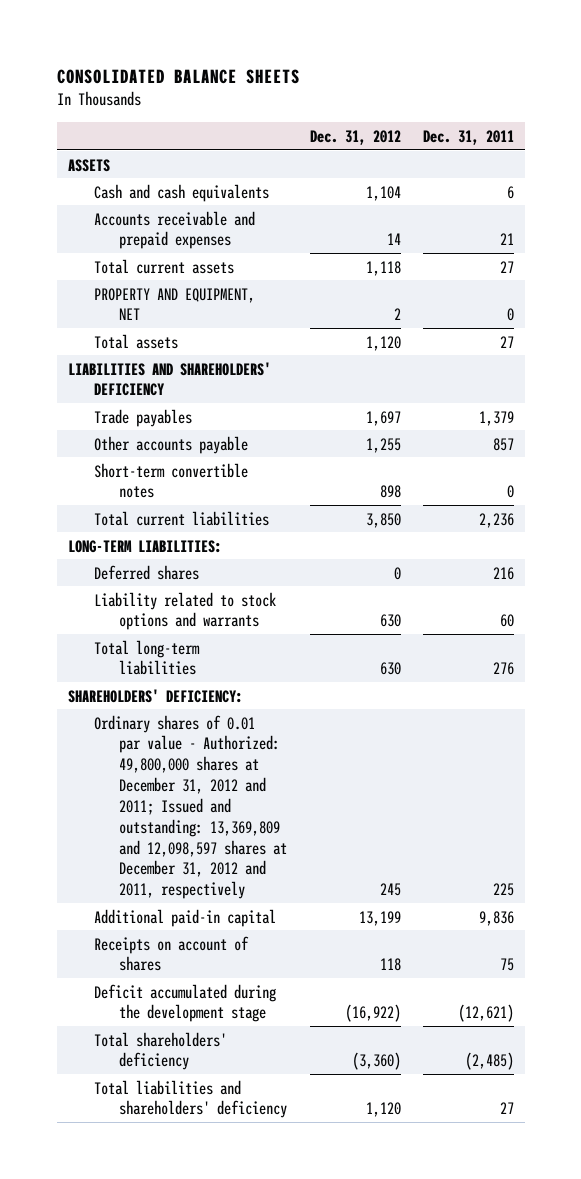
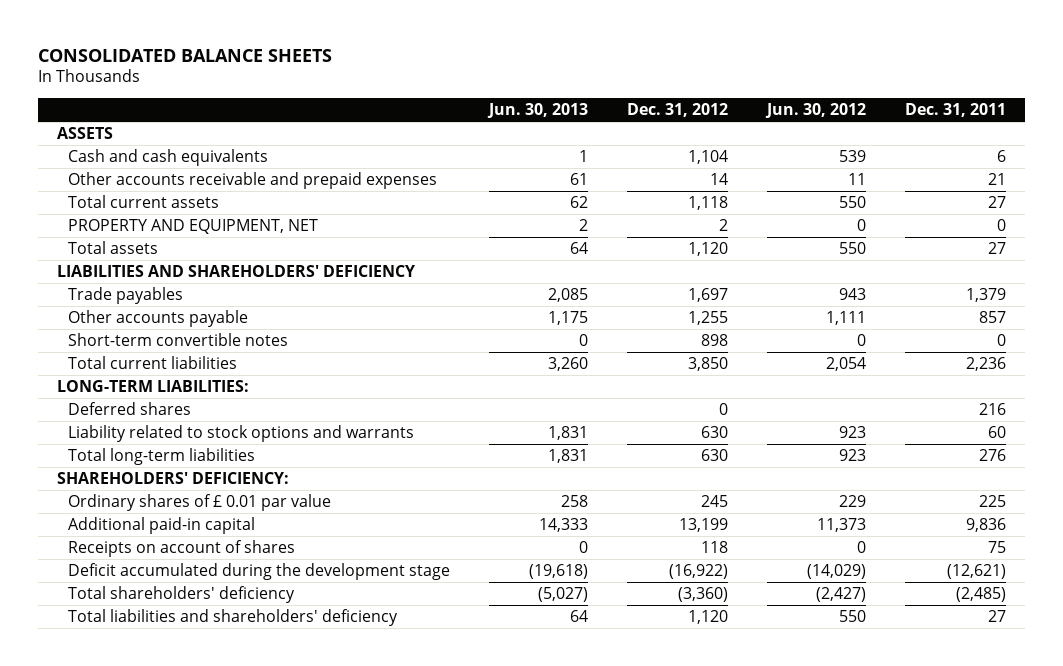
none -> [487,102,589,118] Jun. 30, 2013
none -> [764,102,866,118] Jun. 30, 2012
[93,210,255,250] Accounts receivable and prepaid expenses -> [68,172,438,190] Other accounts receivable and prepaid expenses
[93,714,288,900] Ordinary shares of 0.01 par value - Authorized: 49,800,000 shares at December 31, 2012 and 2011; Issued and outstanding: 13,369,809 and 12,098,597 shares at December 31, 2012 and 2011, respectively -> [68,494,332,512] Ordinary shares of £ 0.01 par value

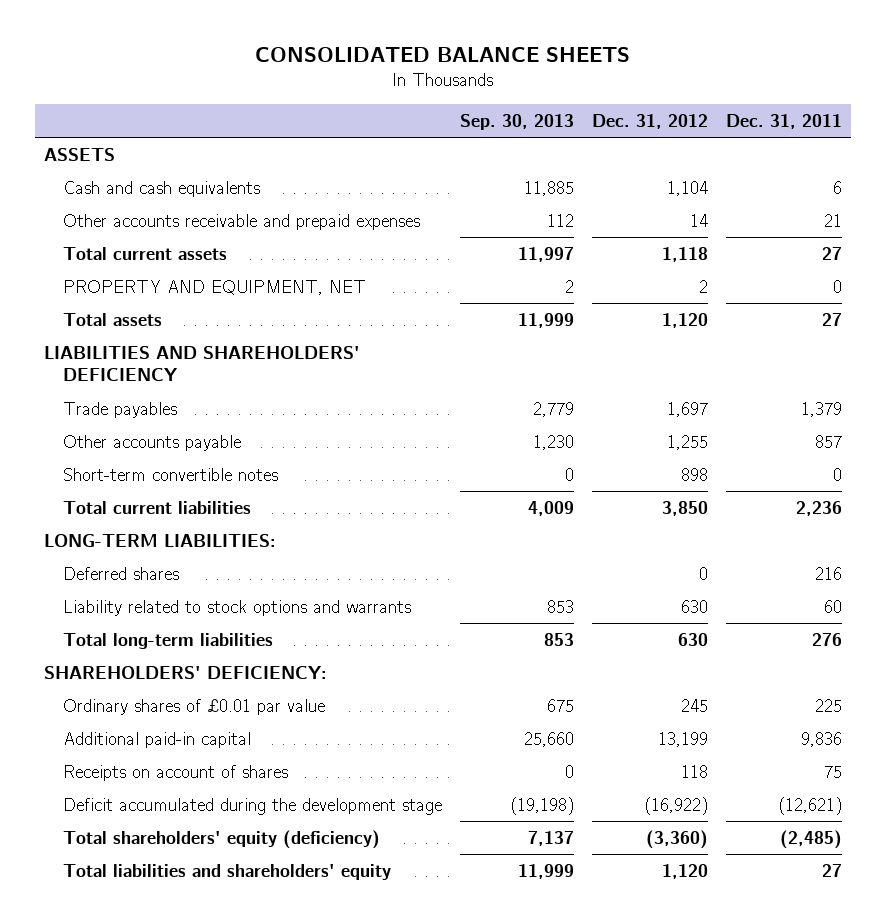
[487,102,589,118] Jun. 30, 2013 -> none
[764,102,866,118] Jun. 30, 2012 -> none
none -> [459,113,574,130] Sep. 30, 2013
[68,494,332,512] Ordinary shares of £ 0.01 par value -> [62,698,325,715] Ordinary shares of £0.01 par value
[68,586,296,604] Total shareholders' deficiency -> [62,829,380,849] Total shareholders' equity (deficiency)
[68,609,399,627] Total liabilities and shareholders' deficiency -> [62,863,391,880] Total liabilities and shareholders' equity

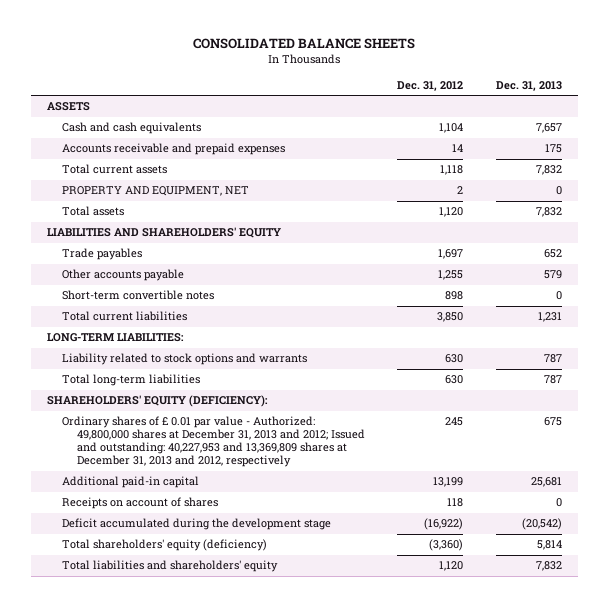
[459,113,574,130] Sep. 30, 2013 -> none
[725,113,842,129] Dec. 31, 2011 -> none
none -> [495,80,562,91] Dec. 31, 2013
[62,213,420,230] Other accounts receivable and prepaid expenses -> [61,143,285,156] Accounts receivable and prepaid expenses
[43,345,360,382] LIABILITIES AND SHAREHOLDERS' DEFICIENCY -> [47,227,282,239] LIABILITIES AND SHAREHOLDERS' EQUITY
[62,566,179,580] Deferred shares -> none
[43,665,327,679] SHAREHOLDERS' DEFICIENCY: -> [47,395,269,408] SHAREHOLDERS' EQUITY (DEFICIENCY):
[62,698,325,715] Ordinary shares of £0.01 par value -> [61,416,365,468] Ordinary shares of £ 0.01 par value - Authorized: 49,800,000 shares at December 31, 2013 and 2012; Issued and outstanding: 40,227,953 and 13,369,809 shares at December 31, 2013 and 2012, respectively

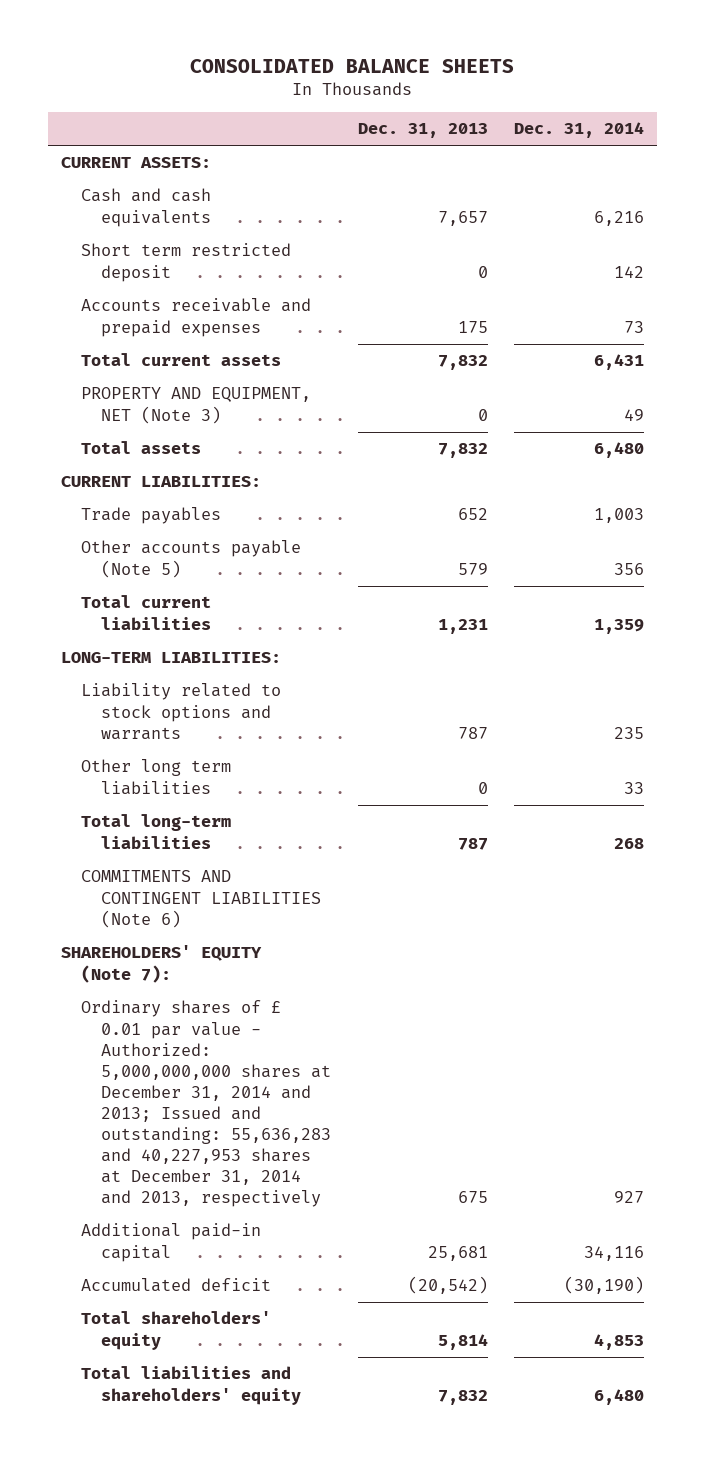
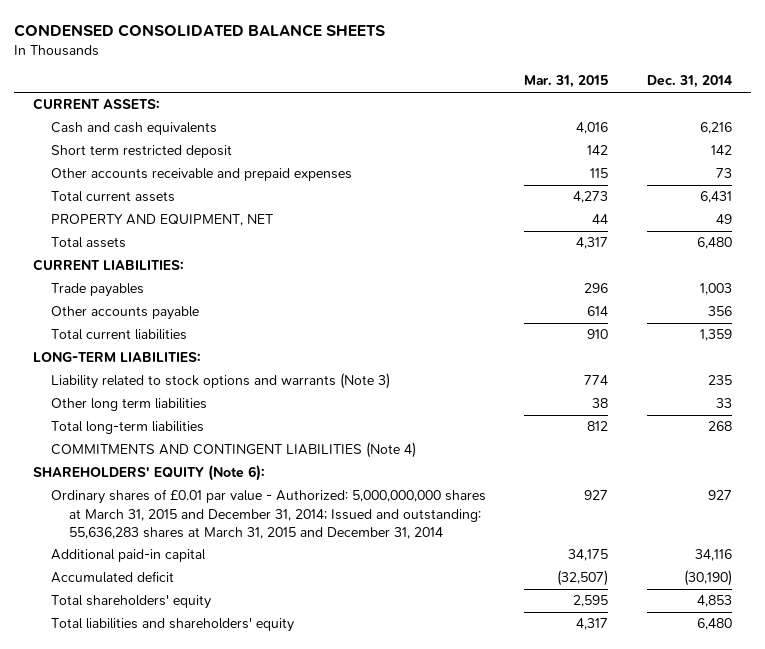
[190,59,515,74] CONSOLIDATED BALANCE SHEETS -> [14,23,386,37] CONDENSED CONSOLIDATED BALANCE SHEETS
[357,123,488,139] Dec. 31, 2013 -> none
none -> [524,75,609,89] Mar. 31, 2015
[81,298,312,337] Accounts receivable and prepaid expenses -> [50,168,352,182] Other accounts receivable and prepaid expenses
[81,387,312,424] PROPERTY AND EQUIPMENT, NET (Note 3) -> [50,214,273,227] PROPERTY AND EQUIPMENT, NET
[81,540,302,578] Other accounts payable (Note 5) -> [50,306,199,321] Other accounts payable
[81,683,282,740] Liability related to stock options and warrants -> [50,373,390,390] Liability related to stock options and warrants (Note 3)
[81,870,322,928] COMMITMENTS AND CONTINGENT LIABILITIES (Note 6) -> [50,442,416,459] COMMITMENTS AND CONTINGENT LIABILITIES (Note 4)
[60,945,262,983] SHAREHOLDERS' EQUITY (Note 7): -> [33,465,266,482] SHAREHOLDERS' EQUITY (Note 6):
[81,1000,332,1208] Ordinary shares of £ 0.01 par value - Authorized: 5,000,000,000 shares at December 31, 2014 and 2013; Issued and outstanding: 55,636,283 and 40,227,953 shares at December 31, 2014 and 2013, respectively -> [50,489,486,539] Ordinary shares of £0.01 par value - Authorized: 5,000,000,000 shares at March 31, 2015 and December 31, 2014; Issued and outstanding: 55,636,283 shares at March 31, 2015 and December 31, 2014

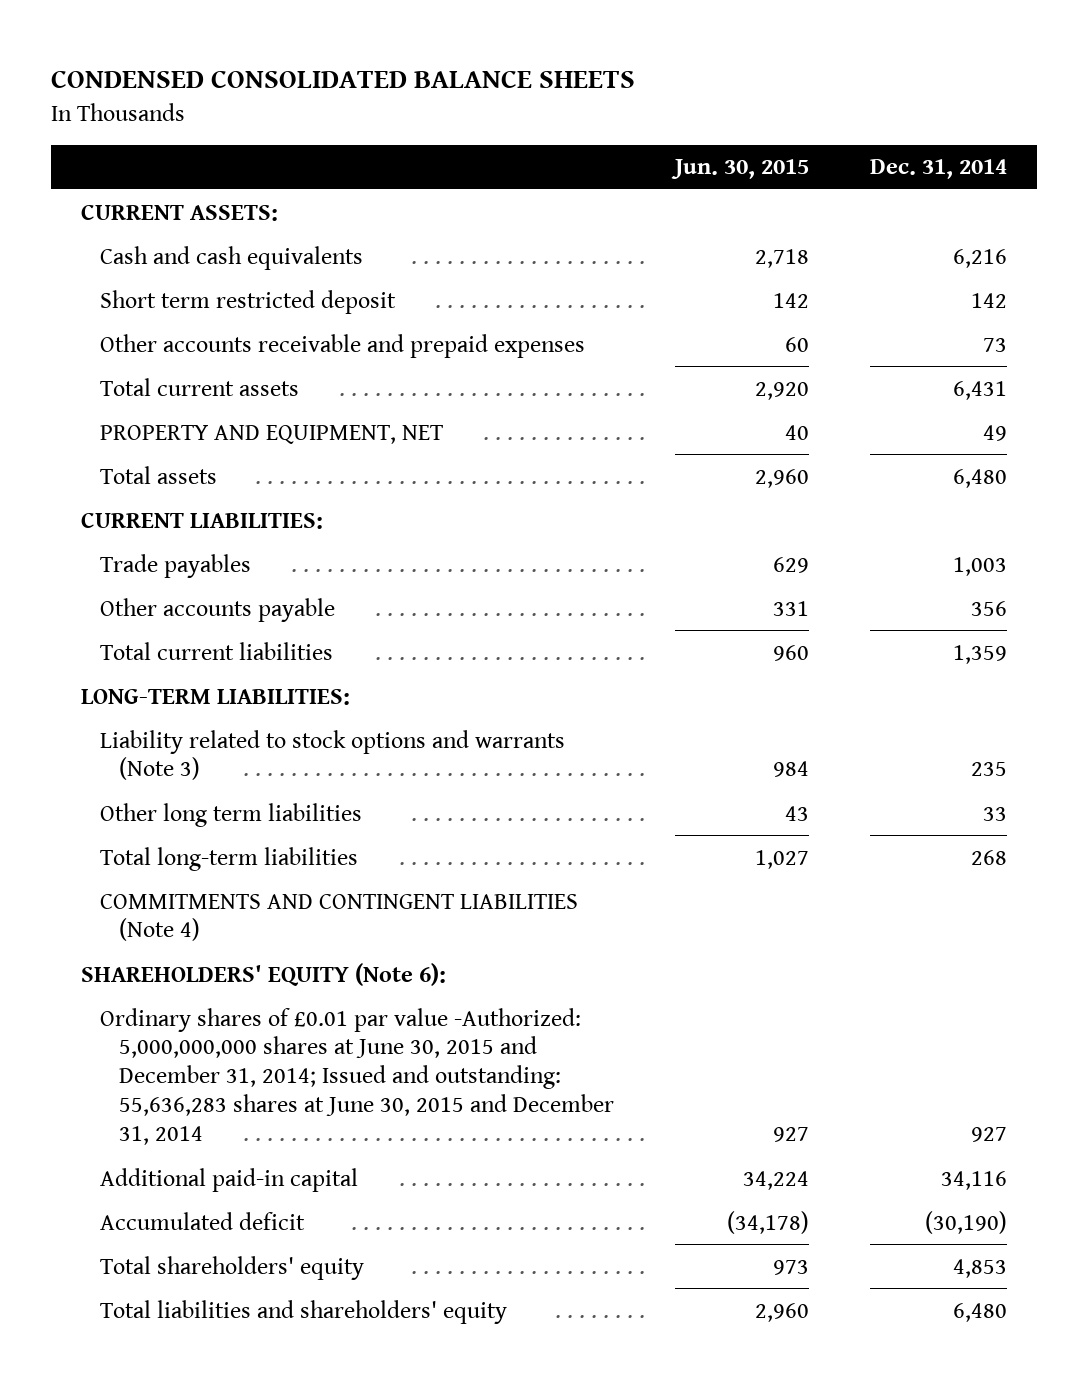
[524,75,609,89] Mar. 31, 2015 -> none
none -> [671,159,810,180] Jun. 30, 2015
[50,489,486,539] Ordinary shares of £0.01 par value - Authorized: 5,000,000,000 shares at March 31, 2015 and December 31, 2014; Issued and outstanding: 55,636,283 shares at March 31, 2015 and December 31, 2014 -> [100,1007,615,1145] Ordinary shares of £0.01 par value -Authorized: 5,000,000,000 shares at June 30, 2015 and December 31, 2014; Issued and outstanding: 55,636,283 shares at June 30, 2015 and December 31, 2014

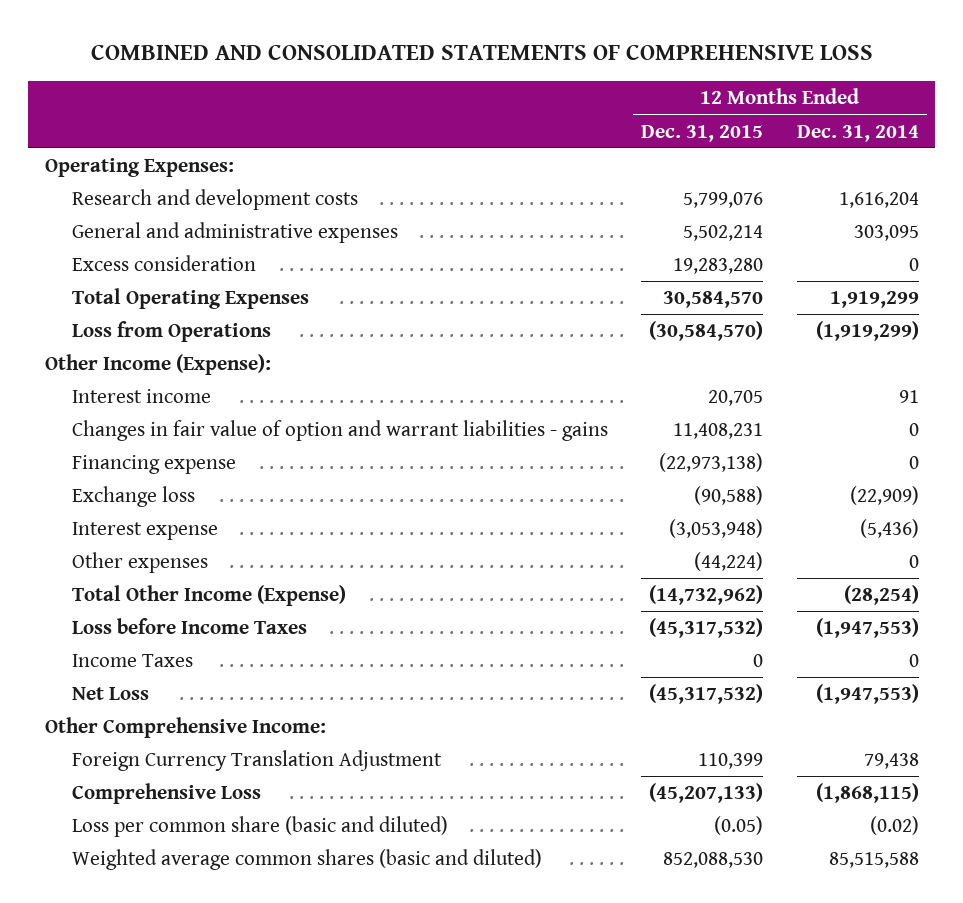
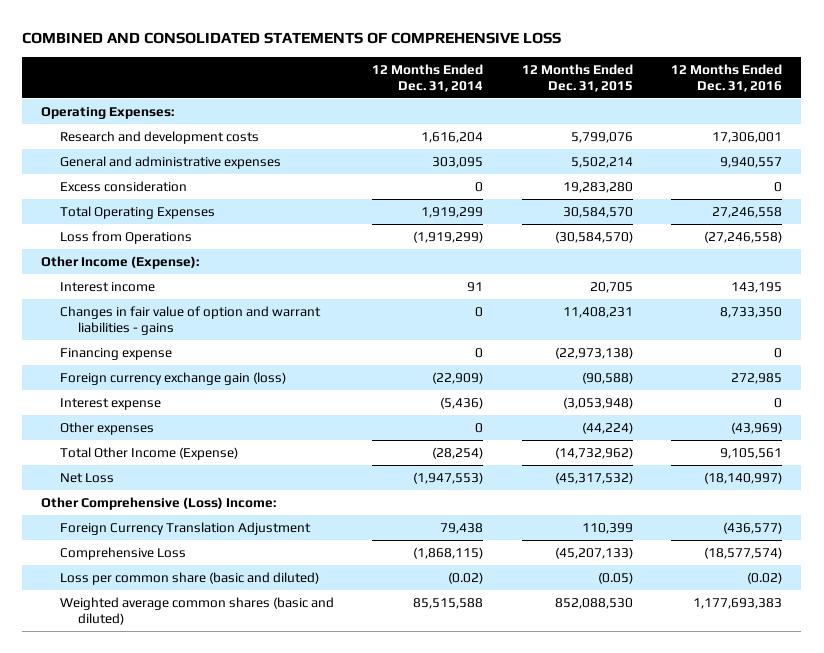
none -> [671,64,783,92] 12 Months Ended Dec. 31, 2016
[71,486,195,508] Exchange loss -> [59,371,286,385] Foreign currency exchange gain (loss)
[71,618,307,635] Loss before Income Taxes -> none
[71,654,193,668] Income Taxes -> none
[44,717,326,739] Other Comprehensive Income: -> [41,496,277,510] Other Comprehensive (Loss) Income:

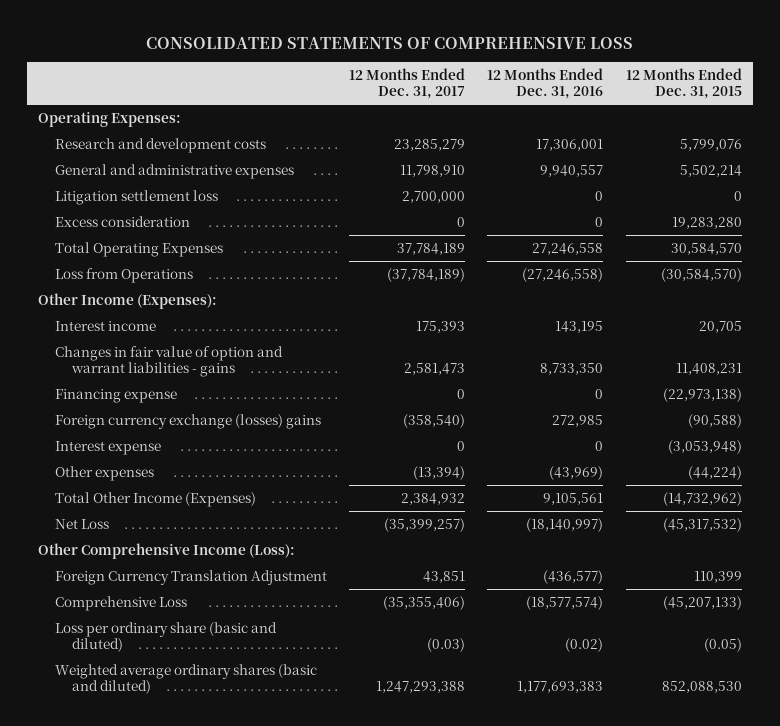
[22,32,562,45] COMBINED AND CONSOLIDATED STATEMENTS OF COMPREHENSIVE LOSS -> [146,36,634,49] CONSOLIDATED STATEMENTS OF COMPREHENSIVE LOSS
[372,64,484,92] 12 Months Ended Dec. 31, 2014 -> none
none -> [349,68,466,100] 12 Months Ended Dec. 31, 2017
none -> [55,189,219,205] Litigation settlement loss
[41,255,200,269] Other Income (Expense): -> [38,292,218,309] Other Income (Expenses):
[59,371,286,385] Foreign currency exchange gain (loss) -> [55,413,322,429] Foreign currency exchange (losses) gains
[59,446,238,460] Total Other Income (Expense) -> [55,491,257,507] Total Other Income (Expenses)
[41,496,277,510] Other Comprehensive (Loss) Income: -> [38,542,296,559] Other Comprehensive Income (Loss):
[59,571,319,585] Loss per common share (basic and diluted) -> [55,621,278,653] Loss per ordinary share (basic and diluted)
[59,596,334,625] Weighted average common shares (basic and diluted) -> [55,663,318,695] Weighted average ordinary shares (basic and diluted)

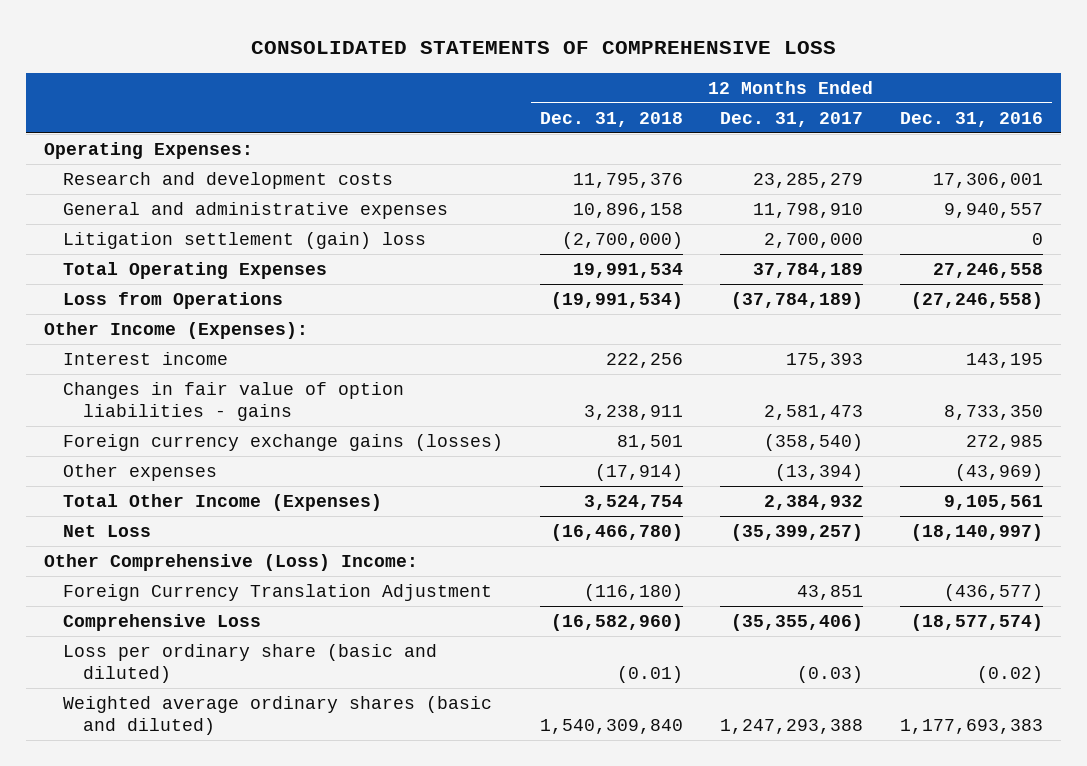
[625,68,742,100] 12 Months Ended Dec. 31, 2015 -> none
none -> [540,111,684,127] Dec. 31, 2018
[55,215,191,227] Excess consideration -> none
[55,189,219,205] Litigation settlement loss -> [63,232,427,250] Litigation settlement (gain) loss
[55,388,178,403] Financing expense -> none
[55,440,162,455] Interest expense -> none
[55,345,284,378] Changes in fair value of option and warrant liabilities - gains -> [63,382,405,422] Changes in fair value of option liabilities - gains
[55,413,322,429] Foreign currency exchange (losses) gains -> [63,434,504,452] Foreign currency exchange gains (losses)
[38,542,296,559] Other Comprehensive Income (Loss): -> [44,554,419,572] Other Comprehensive (Loss) Income:

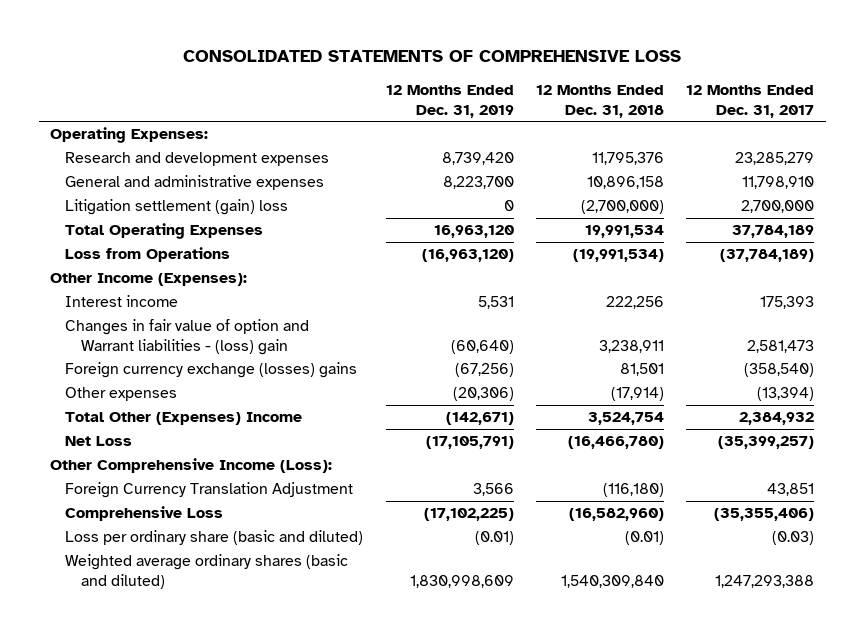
[899,111,1043,127] Dec. 31, 2016 -> none
none -> [385,85,514,118] 12 Months Ended Dec. 31, 2019
[63,172,394,190] Research and development costs -> [65,152,330,167] Research and development expenses
[63,382,405,422] Changes in fair value of option liabilities - gains -> [65,319,310,355] Changes in fair value of option and Warrant liabilities - (loss) gain
[63,434,504,452] Foreign currency exchange gains (losses) -> [65,362,358,379] Foreign currency exchange (losses) gains
[63,494,383,512] Total Other Income (Expenses) -> [65,412,303,426] Total Other (Expenses) Income
[44,554,419,572] Other Comprehensive (Loss) Income: -> [49,458,332,474] Other Comprehensive Income (Loss):

